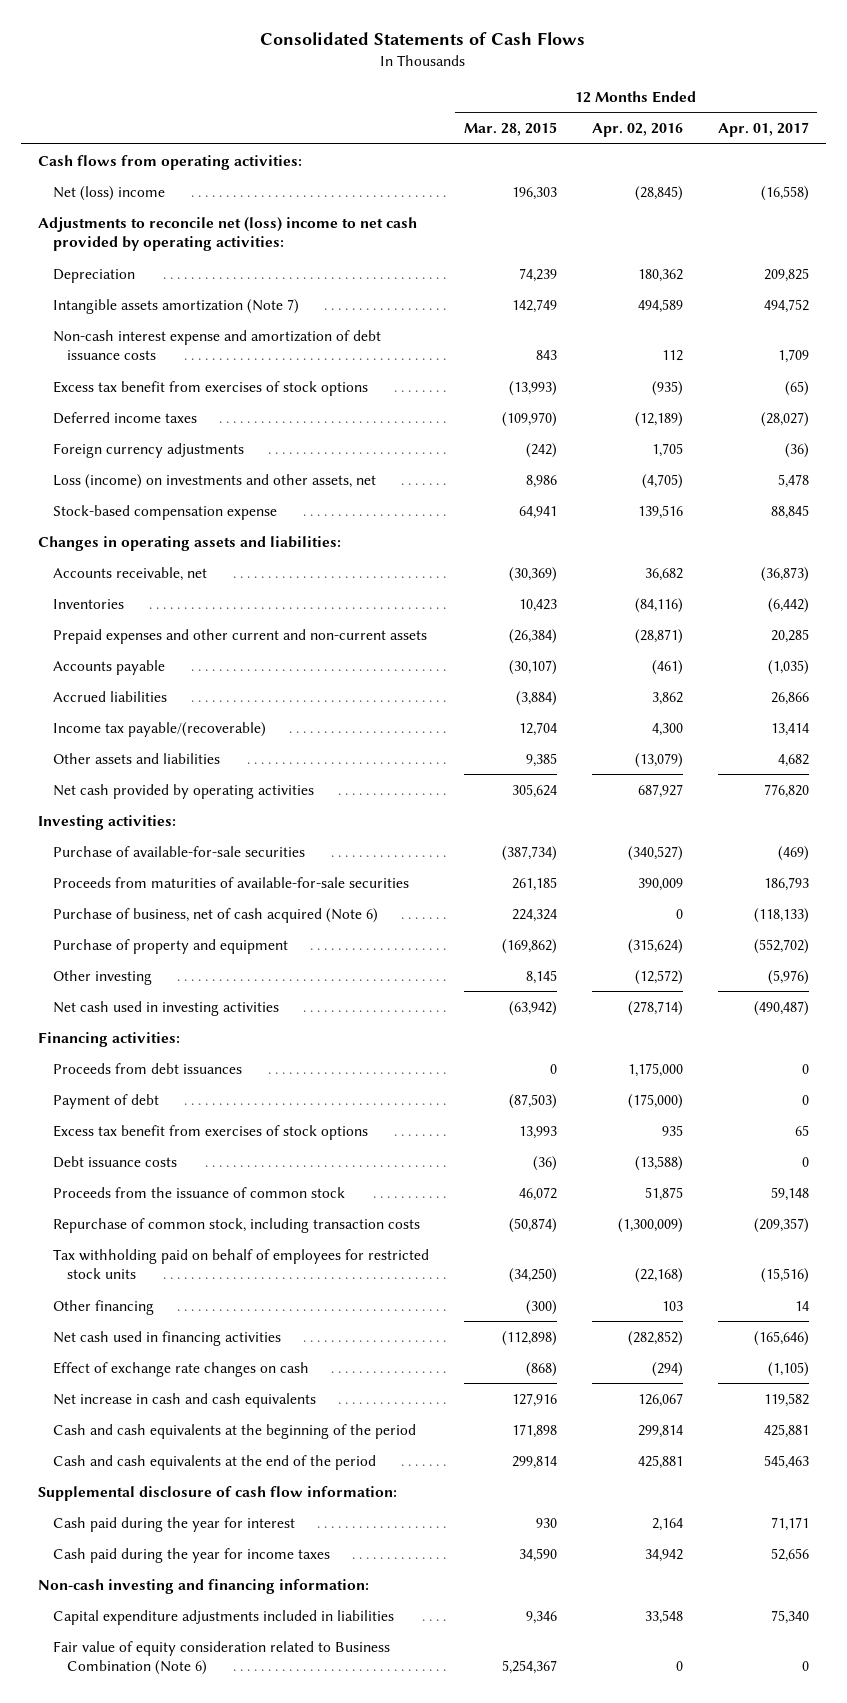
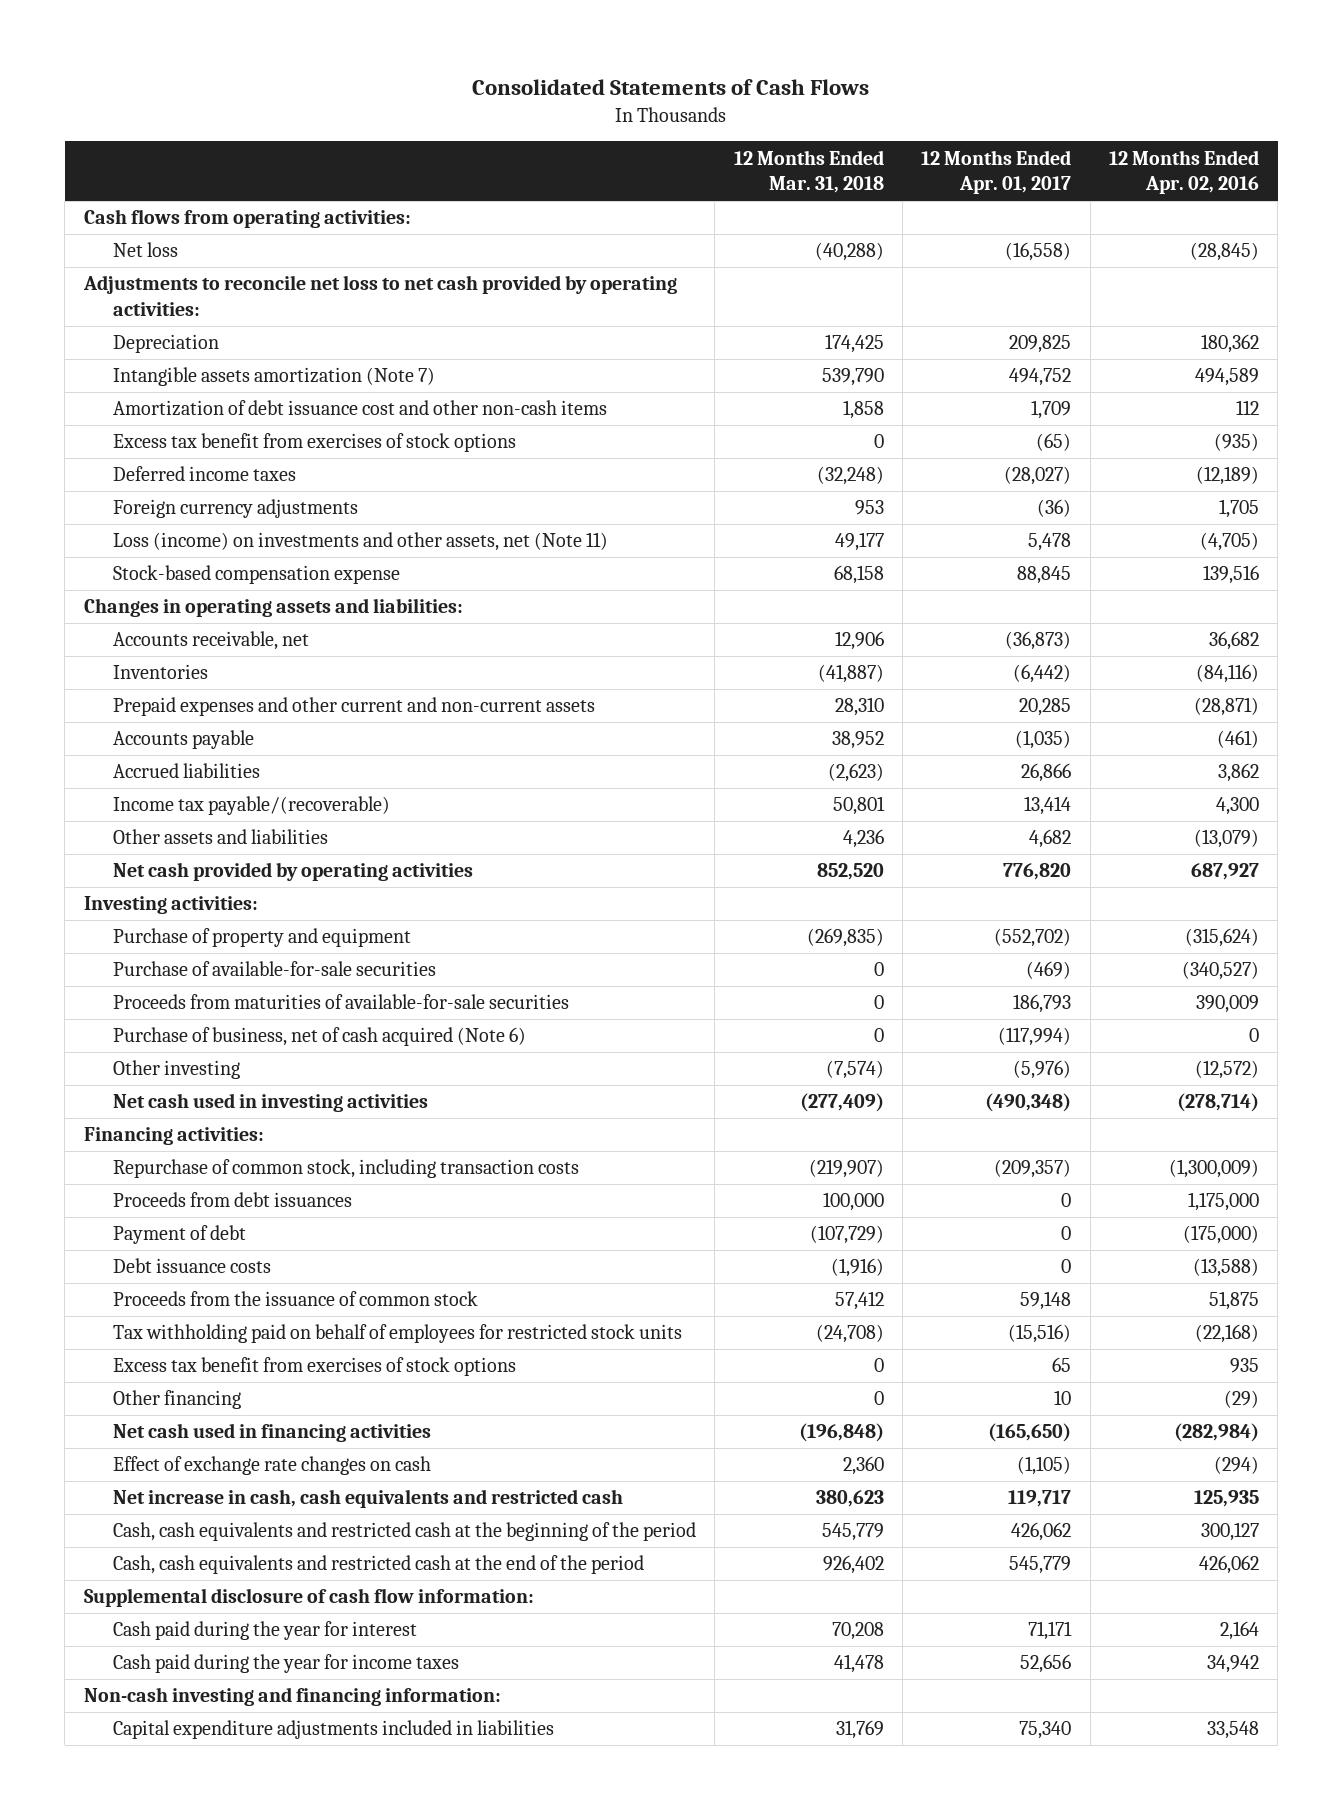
[463,122,557,137] Mar. 28, 2015 -> none
none -> [733,149,884,193] 12 Months Ended Mar. 31, 2018
[52,185,165,201] Net (loss) income -> [112,242,178,258] Net loss
[38,216,418,252] Adjustments to reconcile net (loss) income to net cash provided by operating activities: -> [82,275,677,316] Adjustments to reconcile net loss to net cash provided by operating activities:
[52,329,381,361] Non-cash interest expense and amortization of debt issuance costs -> [112,400,607,417] Amortization of debt issuance cost and other non-cash items
[52,473,376,489] Loss (income) on investments and other assets, net -> [112,532,608,552] Loss (income) on investments and other assets, net (Note 11)
[52,938,288,954] Purchase of property and equipment -> [112,928,411,948] Purchase of property and equipment
[753,907,809,923] (118,133) -> [998,1027,1072,1047] (117,994)
[753,1000,809,1016] (490,487) -> [985,1093,1072,1113] (490,348)
[52,1217,420,1233] Repurchase of common stock, including transaction costs -> [112,1159,579,1179] Repurchase of common stock, including transaction costs
[52,1124,368,1140] Excess tax benefit from exercises of stock options -> [112,1357,516,1377] Excess tax benefit from exercises of stock options
[661,1300,683,1311] 103 -> [1223,1390,1259,1409] (29)
[794,1300,809,1311] 14 -> [1054,1390,1072,1406] 10
[627,1330,683,1346] (282,852) -> [1173,1423,1259,1443] (282,984)
[753,1330,809,1346] (165,646) -> [988,1423,1072,1443] (165,650)
[52,1392,316,1408] Net increase in cash and cash equivalents -> [112,1489,623,1509] Net increase in cash, cash equivalents and restricted cash
[637,1392,683,1407] 126,067 -> [1193,1490,1259,1508] 125,935
[763,1392,809,1407] 119,582 -> [1008,1490,1072,1508] 119,717
[52,1423,416,1439] Cash and cash equivalents at the beginning of the period -> [112,1522,696,1542] Cash, cash equivalents and restricted cash at the beginning of the period
[637,1424,683,1438] 299,814 -> [1200,1522,1259,1542] 300,127
[763,1423,809,1438] 425,881 -> [1011,1522,1072,1542] 426,062
[52,1454,376,1470] Cash and cash equivalents at the end of the period -> [112,1555,644,1575] Cash, cash equivalents and restricted cash at the end of the period
[637,1454,683,1469] 425,881 -> [1198,1555,1259,1575] 426,062
[763,1454,809,1469] 545,463 -> [1009,1556,1072,1575] 545,779
[52,1640,390,1676] Fair value of equity consideration related to Business Combination (Note 6) -> none

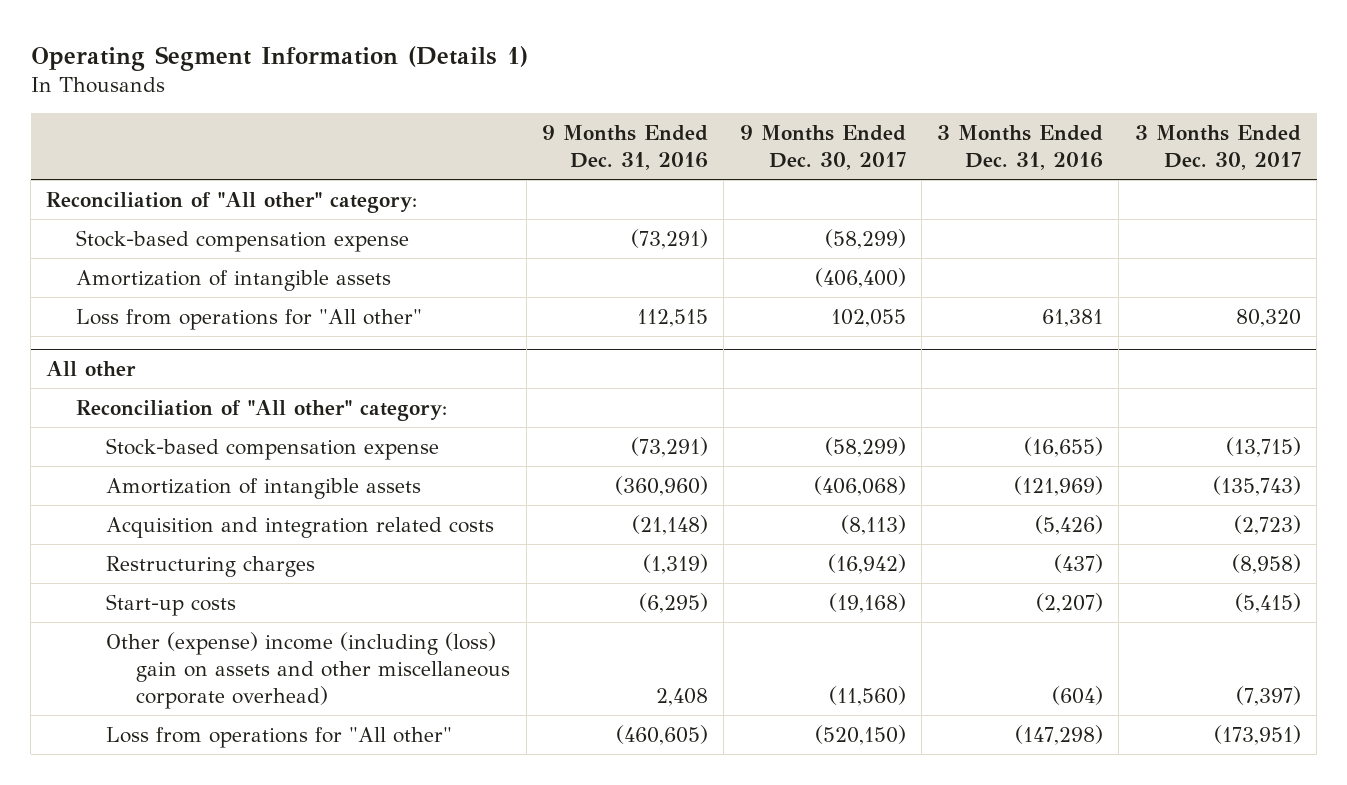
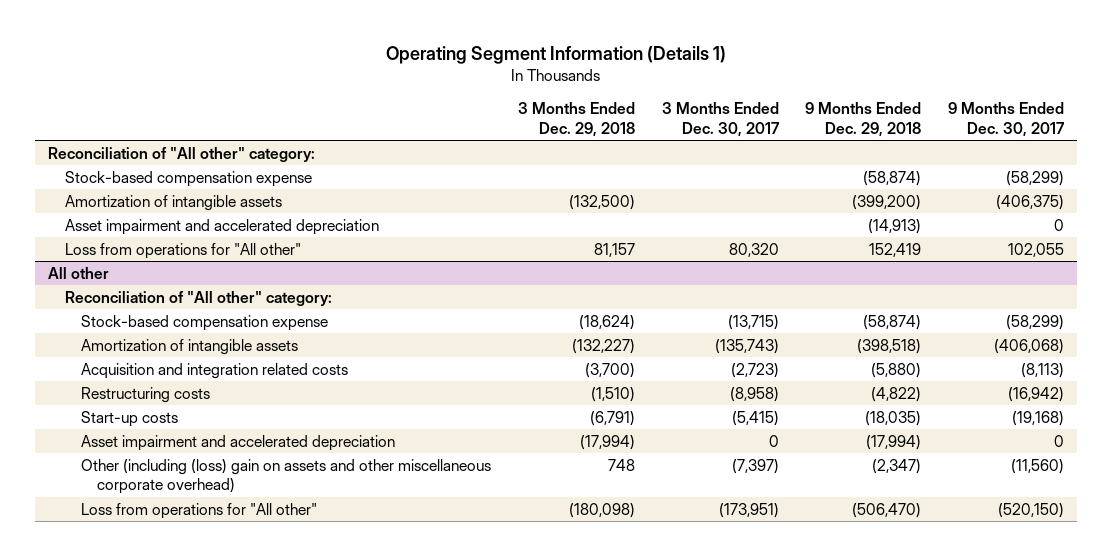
[541,125,708,171] 9 Months Ended Dec. 31, 2016 -> none
[937,125,1104,171] 3 Months Ended Dec. 31, 2016 -> none
none -> [517,102,635,137] 3 Months Ended Dec. 29, 2018
none -> [805,102,922,137] 9 Months Ended Dec. 29, 2018
[814,267,906,288] (406,400) -> [996,194,1065,210] (406,375)
none -> [64,218,379,235] Asset impairment and accelerated depreciation
[106,555,316,577] Restructuring charges -> [81,386,211,403] Restructuring costs
none -> [81,434,396,451] Asset impairment and accelerated depreciation
[106,631,511,709] Other (expense) income (including (loss) gain on assets and other miscellaneous corporate overhead) -> [81,458,492,495] Other (including (loss) gain on assets and other miscellaneous corporate overhead)

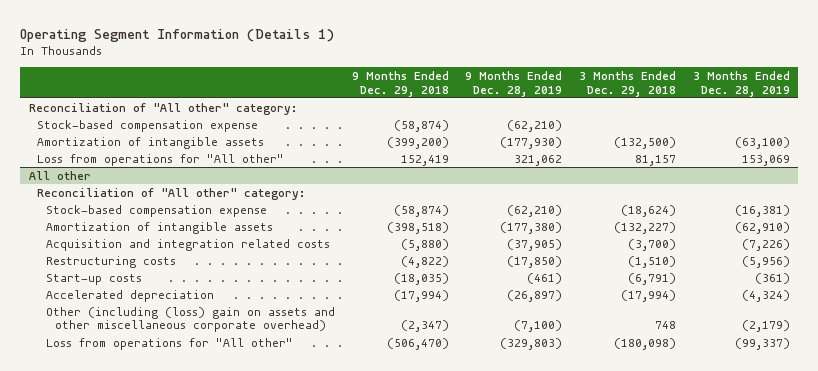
[661,102,779,137] 3 Months Ended Dec. 30, 2017 -> none
[948,102,1065,137] 9 Months Ended Dec. 30, 2017 -> none
none -> [465,70,563,97] 9 Months Ended Dec. 28, 2019
none -> [692,70,790,97] 3 Months Ended Dec. 28, 2019
[64,218,379,235] Asset impairment and accelerated depreciation -> none
[81,434,396,451] Asset impairment and accelerated depreciation -> [46,289,215,302] Accelerated depreciation

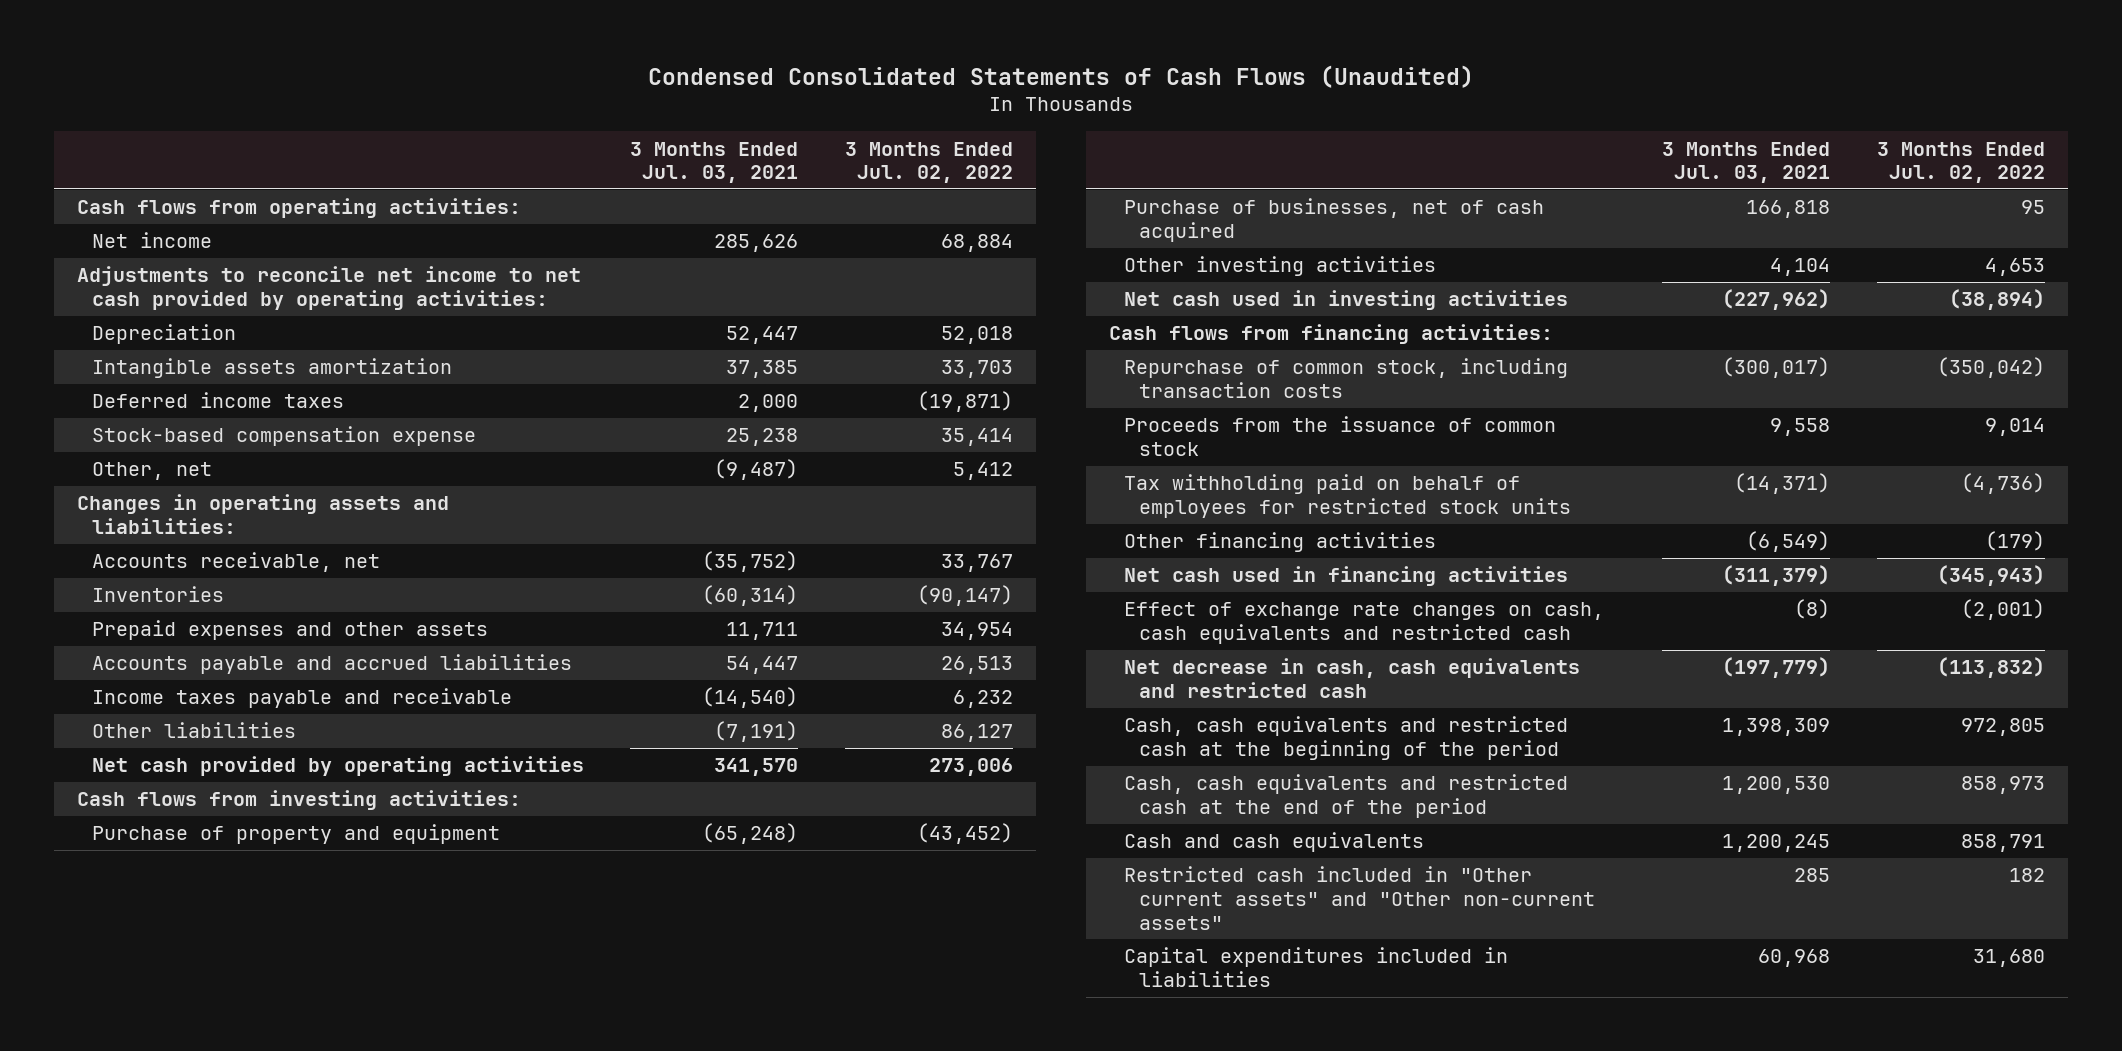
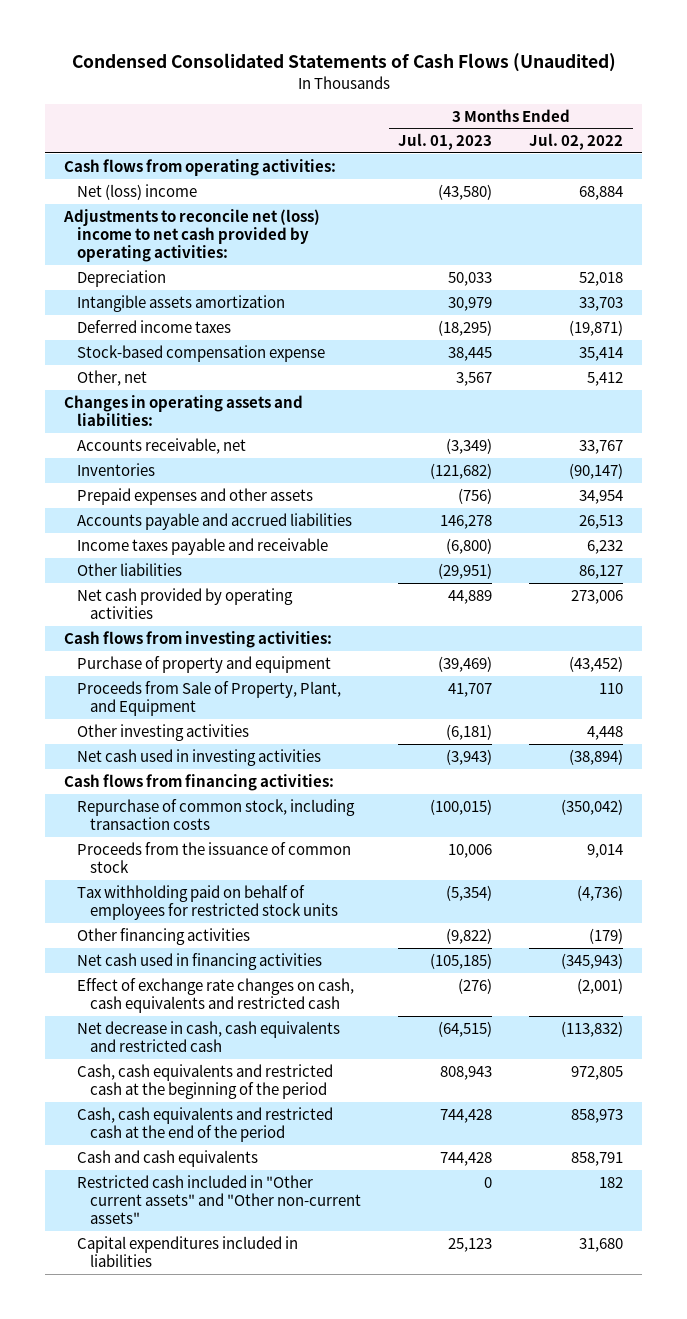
[630,141,799,184] 3 Months Ended Jul. 03, 2021 -> none
none -> [398,133,493,151] Jul. 01, 2023
[91,232,212,249] Net income -> [76,183,197,200] Net (loss) income
[77,266,582,310] Adjustments to reconcile net income to net cash provided by operating activities: -> [62,208,320,262] Adjustments to reconcile net (loss) income to net cash provided by operating activities:
[1123,198,1544,242] Purchase of businesses, net of cash acquired -> none
none -> [76,680,341,716] Proceeds from Sale of Property, Plant, and Equipment
[1984,258,2045,277] 4,653 -> [587,725,624,740] 4,448

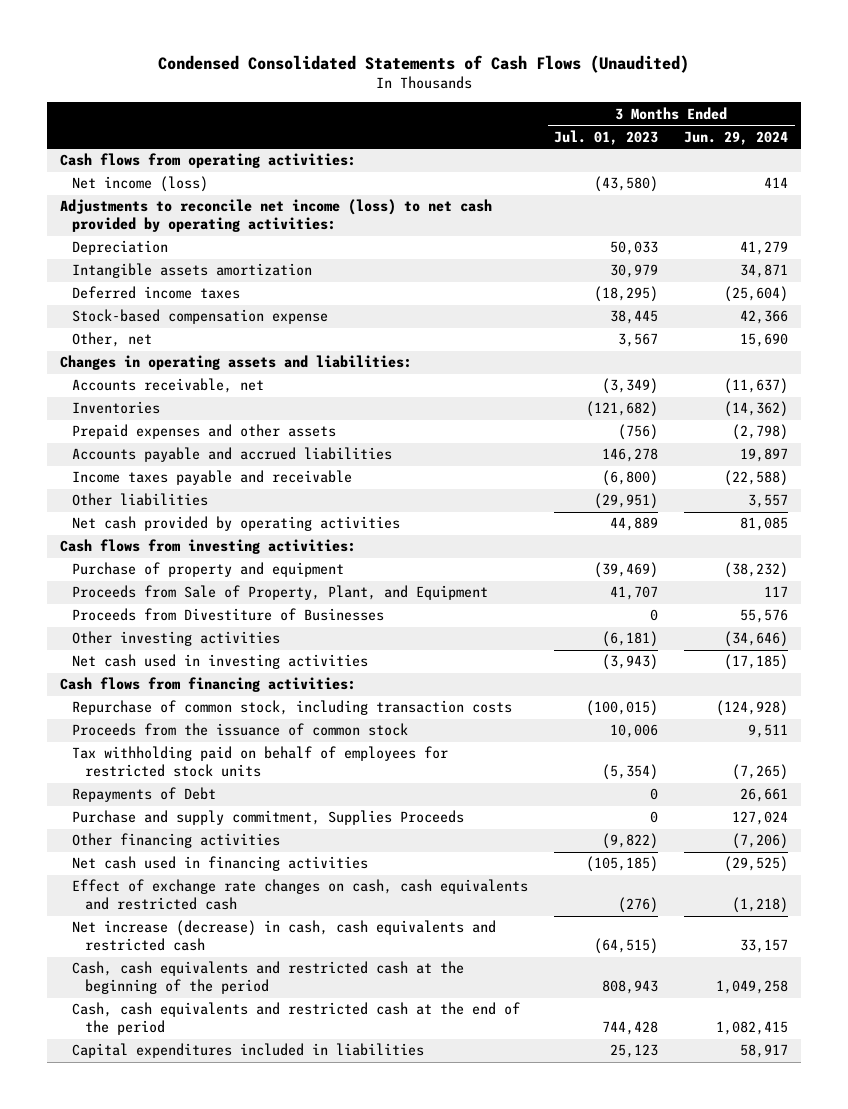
[529,133,624,151] Jul. 02, 2022 -> none
none -> [684,130,789,145] Jun. 29, 2024
[76,183,197,200] Net (loss) income -> [72,176,209,193] Net income (loss)
[62,208,320,262] Adjustments to reconcile net (loss) income to net cash provided by operating activities: -> [59,199,492,233] Adjustments to reconcile net income (loss) to net cash provided by operating activities:
none -> [72,608,385,622] Proceeds from Divestiture of Businesses
none -> [72,787,217,803] Repayments of Debt
none -> [72,810,465,826] Purchase and supply commitment, Supplies Proceeds
[76,1020,340,1052] Net decrease in cash, cash equivalents and restricted cash -> [72,920,497,952] Net increase (decrease) in cash, cash equivalents and restricted cash
[76,1149,258,1167] Cash and cash equivalents -> none
[76,1174,361,1224] Restricted cash included in "Other current assets" and "Other non-current assets" -> none

